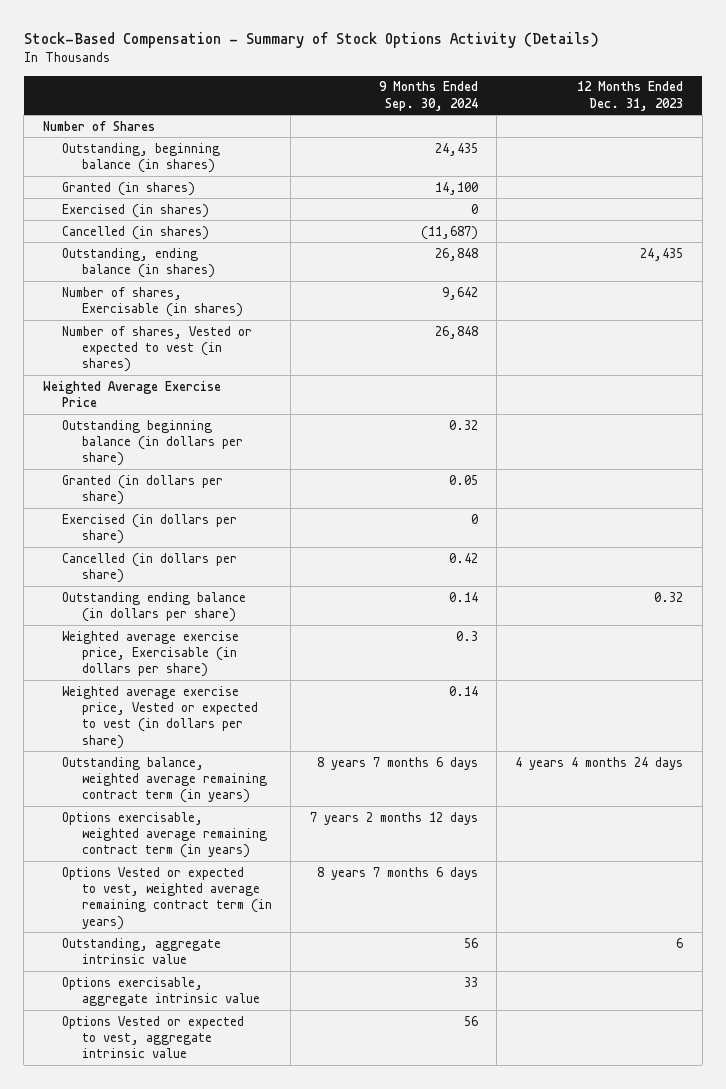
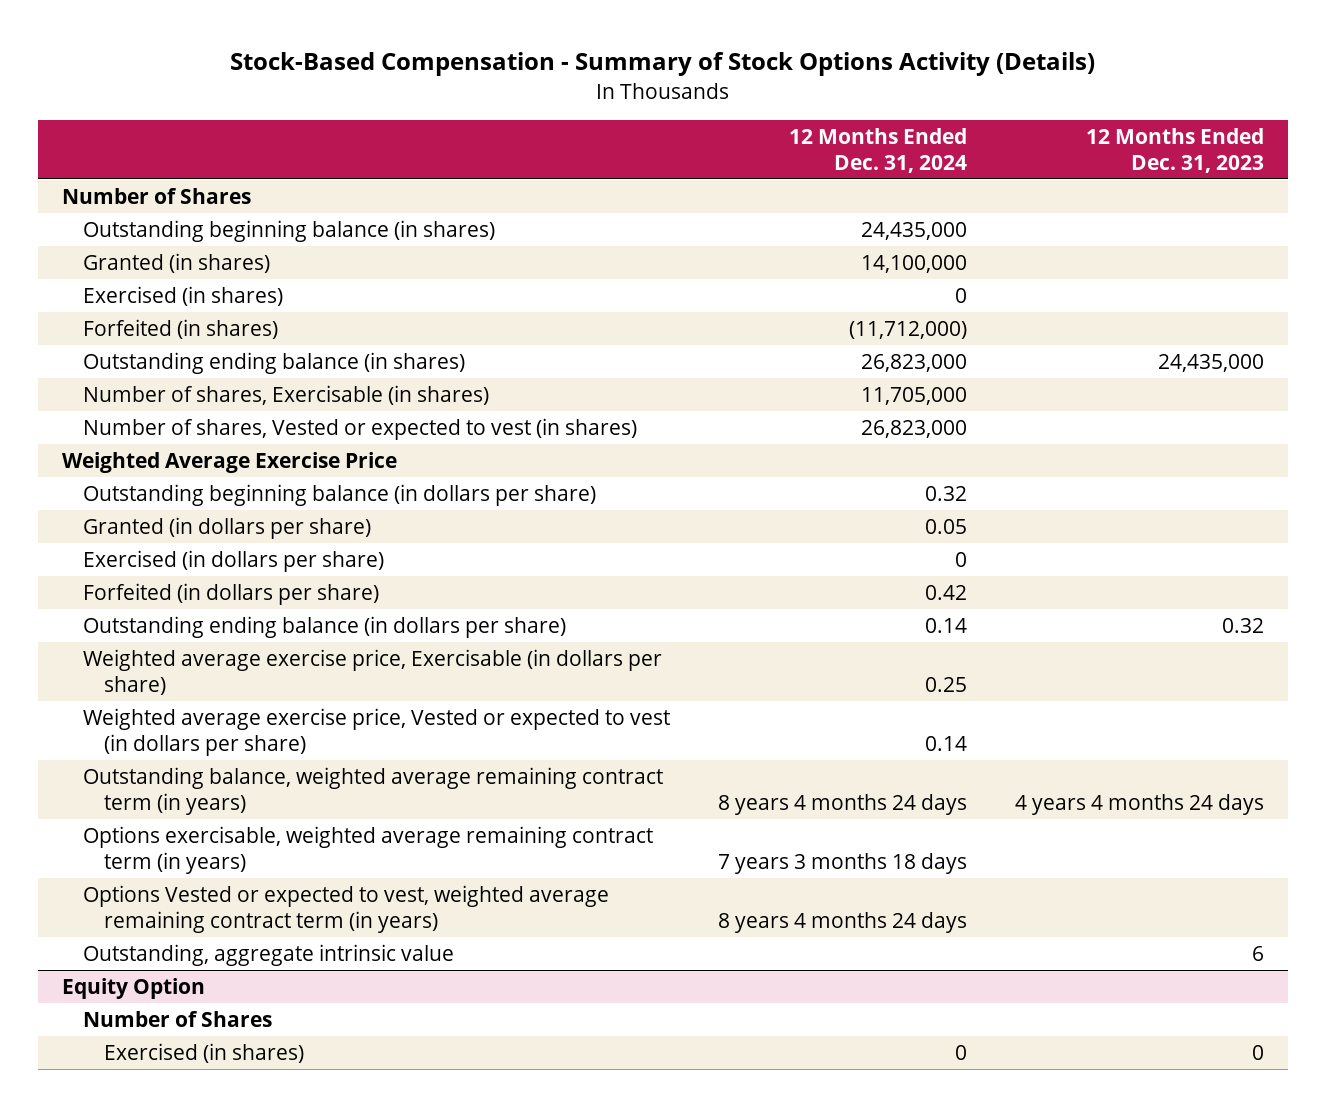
[378,81,478,111] 9 Months Ended Sep. 30, 2024 -> none
none -> [788,128,967,173] 12 Months Ended Dec. 31, 2024
[62,142,221,174] Outstanding, beginning balance (in shares) -> [82,220,495,243] Outstanding beginning balance (in shares)
[62,225,210,240] Cancelled (in shares) -> [82,319,278,340] Forfeited (in shares)
[62,247,215,279] Outstanding, ending balance (in shares) -> [82,352,465,375] Outstanding ending balance (in shares)
[640,247,684,261] 24,435 -> [1157,354,1264,373] 24,435,000
[62,552,238,584] Cancelled (in dollars per share) -> [82,583,379,606] Forfeited (in dollars per share)
[62,976,260,1007] Options exercisable, aggregate intrinsic value -> none
[62,1015,245,1059] Options Vested or expected to vest, aggregate intrinsic value -> none
none -> [61,978,205,1000] Equity Option
none -> [82,1011,272,1028] Number of Shares
none -> [103,1043,304,1064] Exercised (in shares)

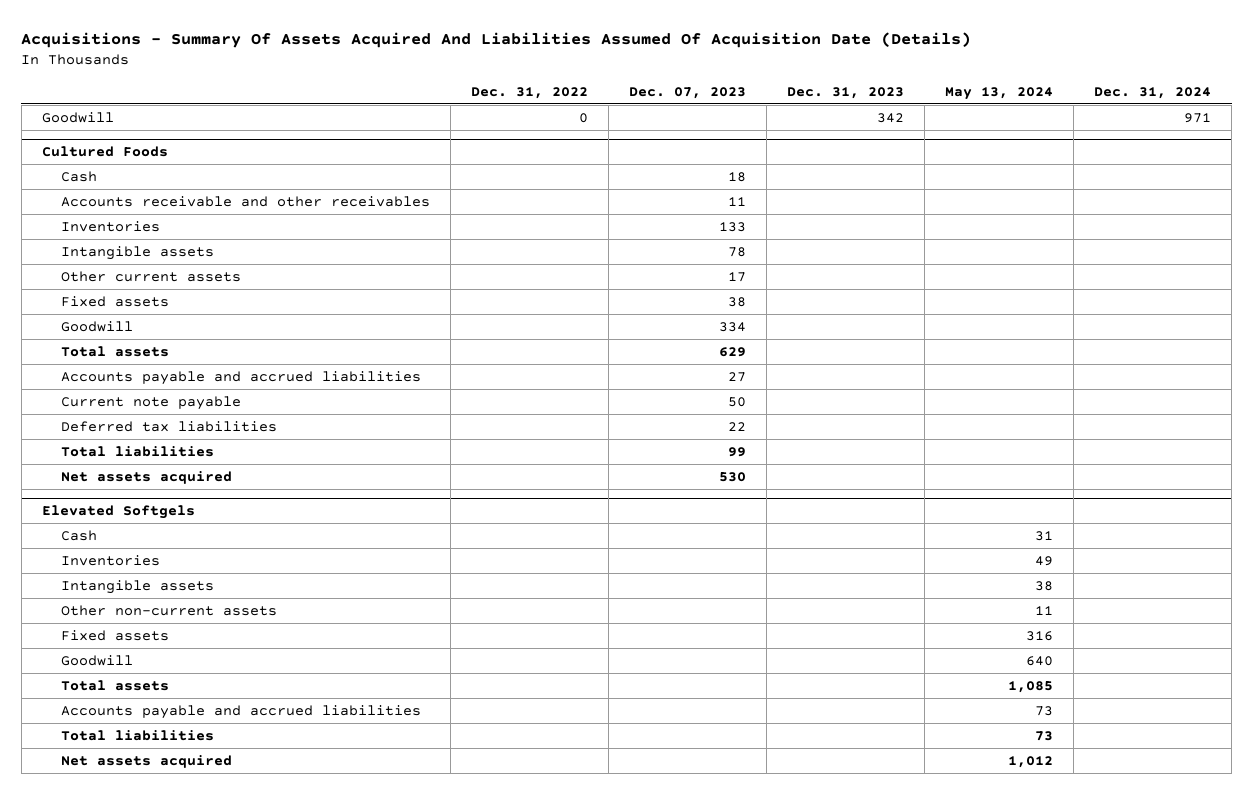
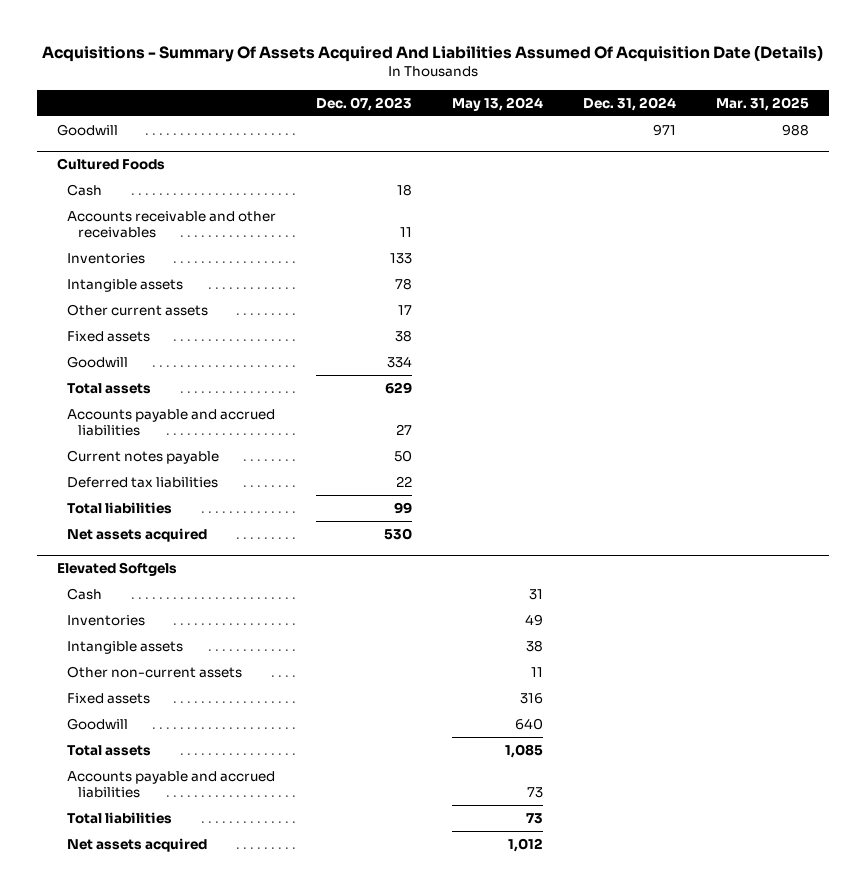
[471,86,589,99] Dec. 31, 2022 -> none
[787,86,905,99] Dec. 31, 2023 -> none
none -> [716,96,810,111] Mar. 31, 2025
[61,395,242,410] Current note payable -> [67,449,220,464] Current notes payable

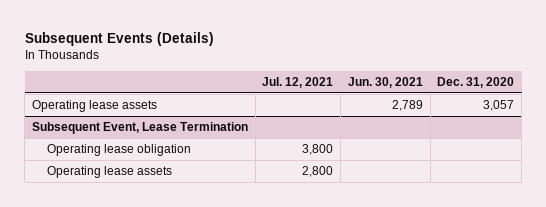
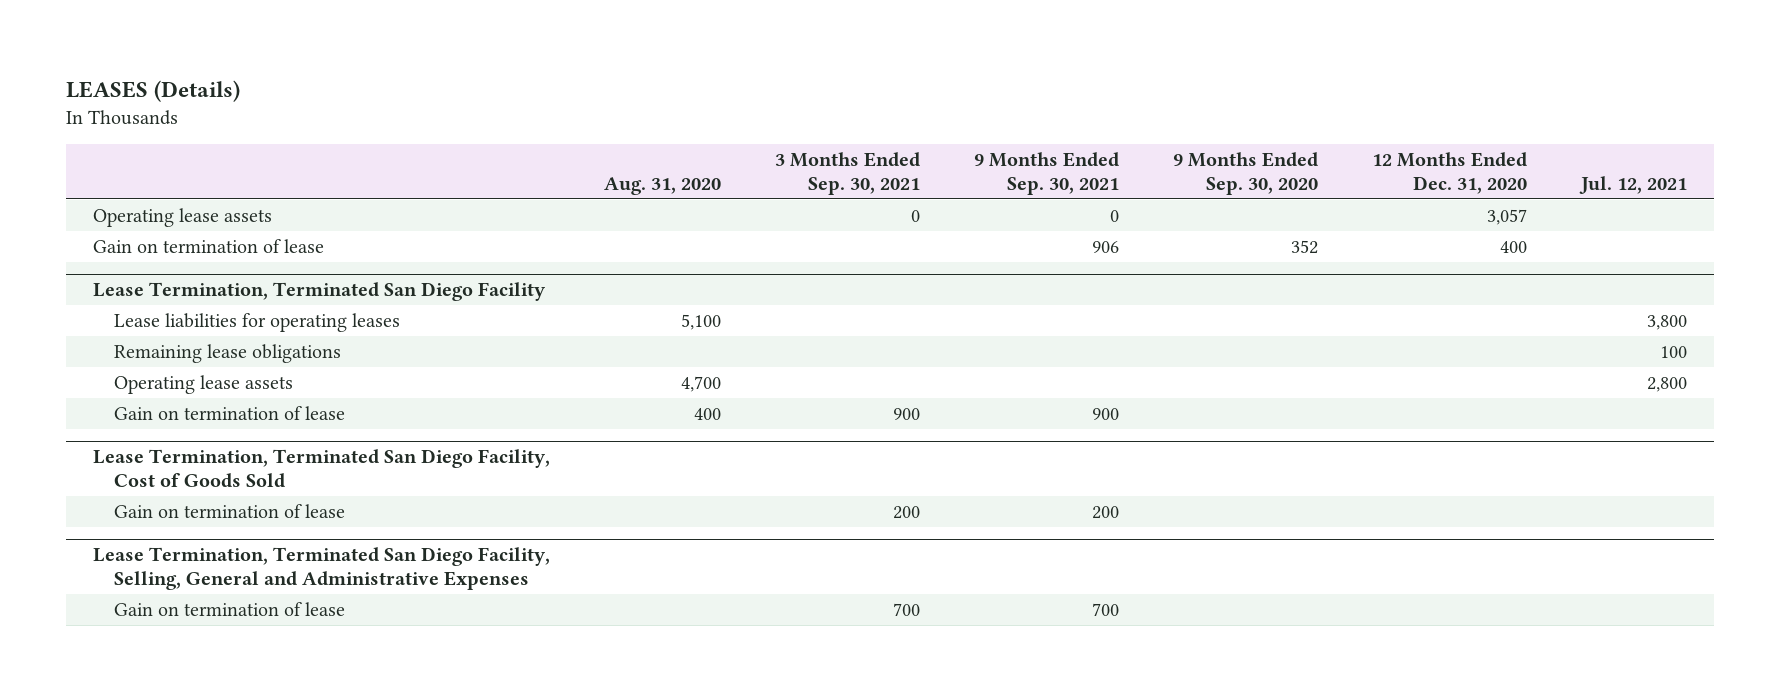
[24,32,214,47] Subsequent Events (Details) -> [66,80,241,103] LEASES (Details)
[347,77,423,89] Jun. 30, 2021 -> none
[437,77,515,89] Dec. 31, 2020 -> none
none -> [604,177,722,196] Aug. 31, 2020
none -> [775,151,921,196] 3 Months Ended Sep. 30, 2021
none -> [974,151,1120,196] 9 Months Ended Sep. 30, 2021
none -> [1173,151,1319,196] 9 Months Ended Sep. 30, 2020
none -> [1372,151,1528,195] 12 Months Ended Dec. 31, 2020
none -> [93,238,325,253] Gain on termination of lease
[31,121,248,134] Subsequent Event, Lease Termination -> [93,281,547,301] Lease Termination, Terminated San Diego Facility
[47,143,192,156] Operating lease obligation -> [113,312,400,332] Lease liabilities for operating leases
none -> [113,343,341,363] Remaining lease obligations
none -> [113,405,345,420] Gain on termination of lease
none -> [93,448,551,489] Lease Termination, Terminated San Diego Facility, Cost of Goods Sold
none -> [113,503,345,518] Gain on termination of lease
none -> [93,546,551,591] Lease Termination, Terminated San Diego Facility, Selling, General and Administrative Expenses
none -> [113,601,345,616] Gain on termination of lease

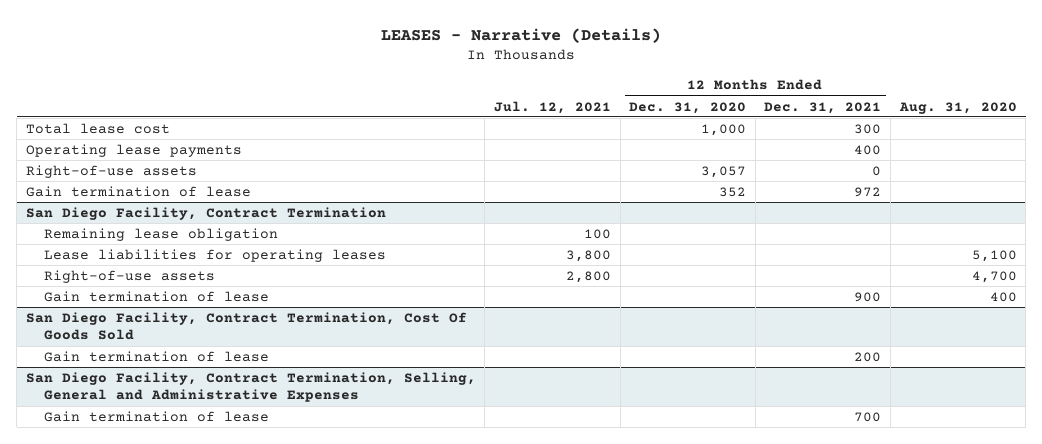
[66,80,241,103] LEASES (Details) -> [381,27,662,43] LEASES - Narrative (Details)
[775,151,921,196] 3 Months Ended Sep. 30, 2021 -> none
[974,151,1120,196] 9 Months Ended Sep. 30, 2021 -> none
[1173,151,1319,196] 9 Months Ended Sep. 30, 2020 -> none
none -> [764,101,882,114] Dec. 31, 2021
none -> [25,122,170,134] Total lease cost
none -> [25,143,242,157] Operating lease payments
[93,207,273,227] Operating lease assets -> [25,164,197,178] Right-of-use assets
[93,238,325,253] Gain on termination of lease -> [25,185,251,197] Gain termination of lease
[1500,240,1528,253] 400 -> [719,186,747,197] 352
[93,281,547,301] Lease Termination, Terminated San Diego Facility -> [25,206,386,220] San Diego Facility, Contract Termination
none -> [44,227,279,241] Remaining lease obligation
[113,343,341,363] Remaining lease obligations -> none
[113,374,293,394] Operating lease assets -> [44,269,216,283] Right-of-use assets
[113,405,345,420] Gain on termination of lease -> [44,290,270,302] Gain termination of lease
[93,448,551,489] Lease Termination, Terminated San Diego Facility, Cost of Goods Sold -> [25,311,467,341] San Diego Facility, Contract Termination, Cost Of Goods Sold
[113,503,345,518] Gain on termination of lease -> [44,350,270,362] Gain termination of lease
[93,546,551,591] Lease Termination, Terminated San Diego Facility, Selling, General and Administrative Expenses -> [25,371,476,403] San Diego Facility, Contract Termination, Selling, General and Administrative Expenses
[113,601,345,616] Gain on termination of lease -> [44,410,270,422] Gain termination of lease

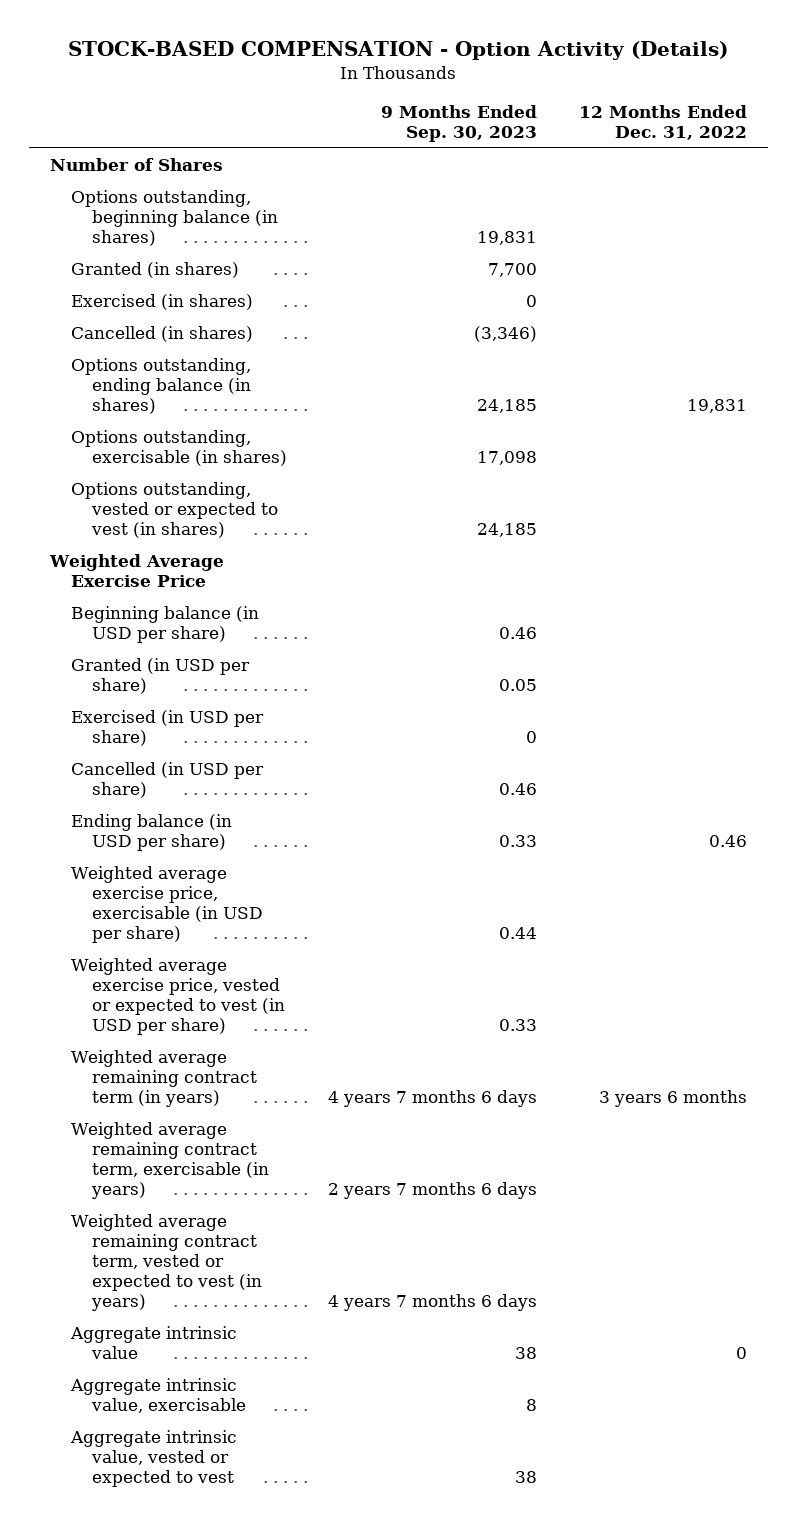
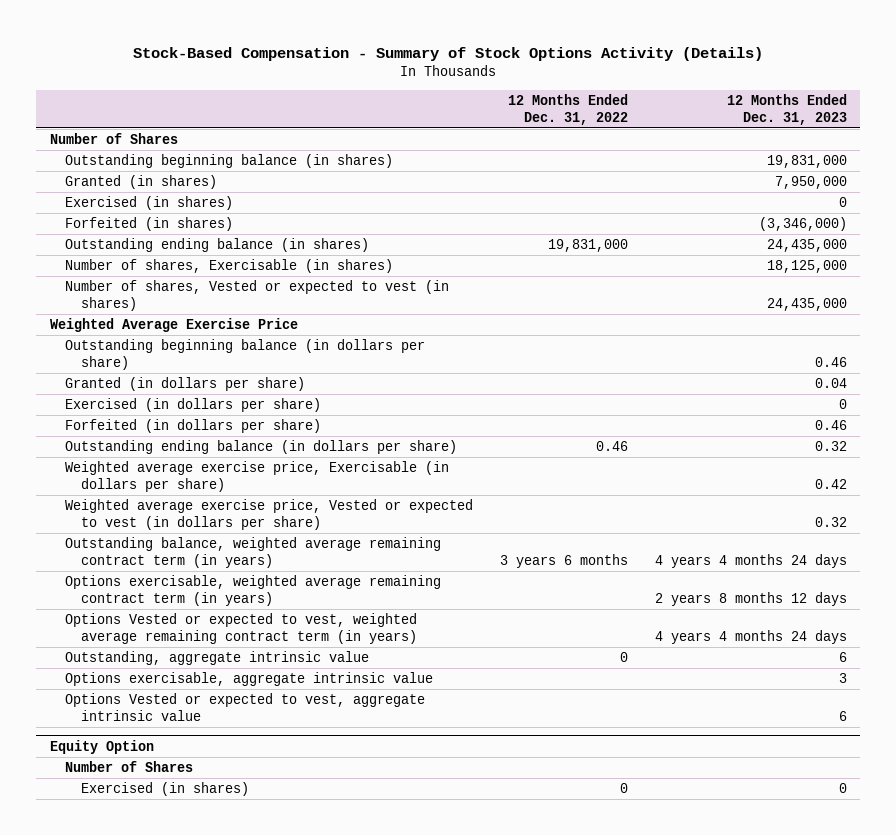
[68,40,729,60] STOCK-BASED COMPENSATION - Option Activity (Details) -> [133,46,764,61] Stock-Based Compensation - Summary of Stock Options Activity (Details)
[381,105,538,143] 9 Months Ended Sep. 30, 2023 -> none
none -> [726,93,847,125] 12 Months Ended Dec. 31, 2023
[71,190,278,247] Options outstanding, beginning balance (in shares) -> [65,154,394,169] Outstanding beginning balance (in shares)
[71,326,254,343] Cancelled (in shares) -> [65,217,234,232] Forfeited (in shares)
[71,358,252,415] Options outstanding, ending balance (in shares) -> [65,238,370,253] Outstanding ending balance (in shares)
[686,399,747,414] 19,831 -> [547,239,628,253] 19,831,000
[71,430,287,467] Options outstanding, exercisable (in shares) -> [65,259,394,274] Number of shares, Exercisable (in shares)
[71,482,278,539] Options outstanding, vested or expected to vest (in shares) -> [65,280,450,312] Number of shares, Vested or expected to vest (in shares)
[71,606,260,644] Beginning balance (in USD per share) -> [65,339,426,371] Outstanding beginning balance (in dollars per share)
[71,658,251,695] Granted (in USD per share) -> [65,377,306,392] Granted (in dollars per share)
[71,710,265,747] Exercised (in USD per share) -> [65,398,322,413] Exercised (in dollars per share)
[71,762,265,799] Cancelled (in USD per share) -> [65,419,322,434] Forfeited (in dollars per share)
[71,814,233,852] Ending balance (in USD per share) -> [65,440,458,455] Outstanding ending balance (in dollars per share)
[71,866,263,944] Weighted average exercise price, exercisable (in USD per share) -> [65,461,450,493] Weighted average exercise price, Exercisable (in dollars per share)
[71,958,285,1036] Weighted average exercise price, vested or expected to vest (in USD per share) -> [65,499,474,531] Weighted average exercise price, Vested or expected to vest (in dollars per share)
[71,1050,257,1108] Weighted average remaining contract term (in years) -> [65,537,442,569] Outstanding balance, weighted average remaining contract term (in years)
[71,1122,269,1200] Weighted average remaining contract term, exercisable (in years) -> [65,575,442,607] Options exercisable, weighted average remaining contract term (in years)
[71,1214,262,1312] Weighted average remaining contract term, vested or expected to vest (in years) -> [65,613,418,645] Options Vested or expected to vest, weighted average remaining contract term (in years)
[70,1326,238,1360] Aggregate intrinsic value -> [65,651,370,666] Outstanding, aggregate intrinsic value
[70,1378,246,1414] Aggregate intrinsic value, exercisable -> [65,672,434,687] Options exercisable, aggregate intrinsic value
[70,1430,238,1488] Aggregate intrinsic value, vested or expected to vest -> [65,693,426,722] Options Vested or expected to vest, aggregate intrinsic value
none -> [49,739,154,754] Equity Option
none -> [65,761,194,773] Number of Shares
none -> [80,782,249,797] Exercised (in shares)

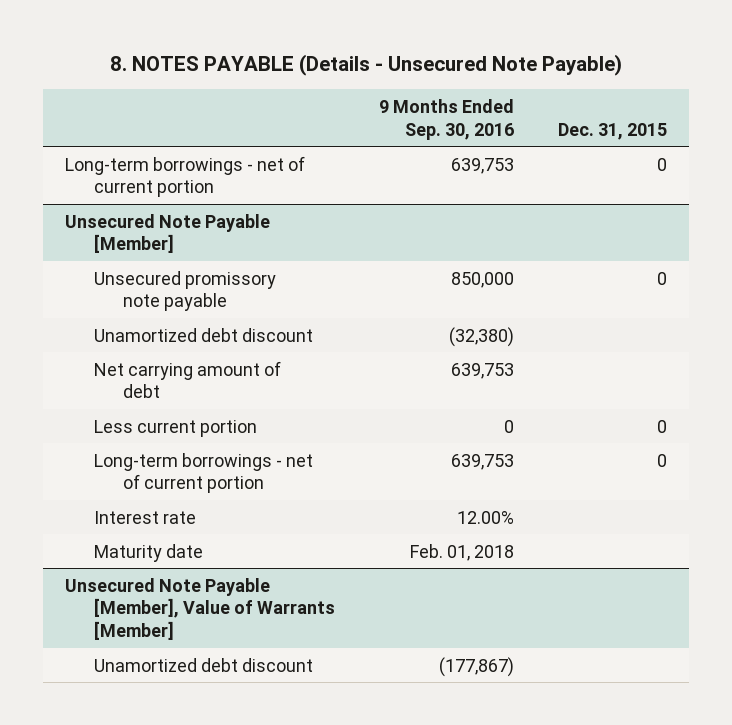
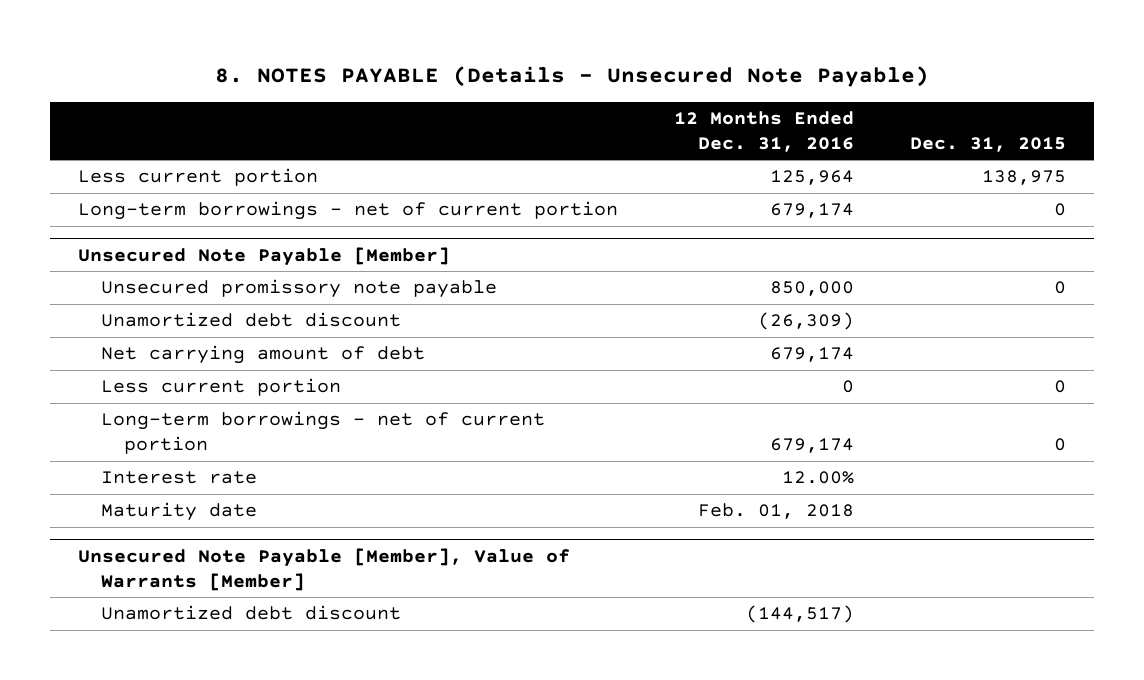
[378,99,514,140] 9 Months Ended Sep. 30, 2016 -> none
none -> [674,110,855,152] 12 Months Ended Dec. 31, 2016
none -> [78,168,319,187] Less current portion

